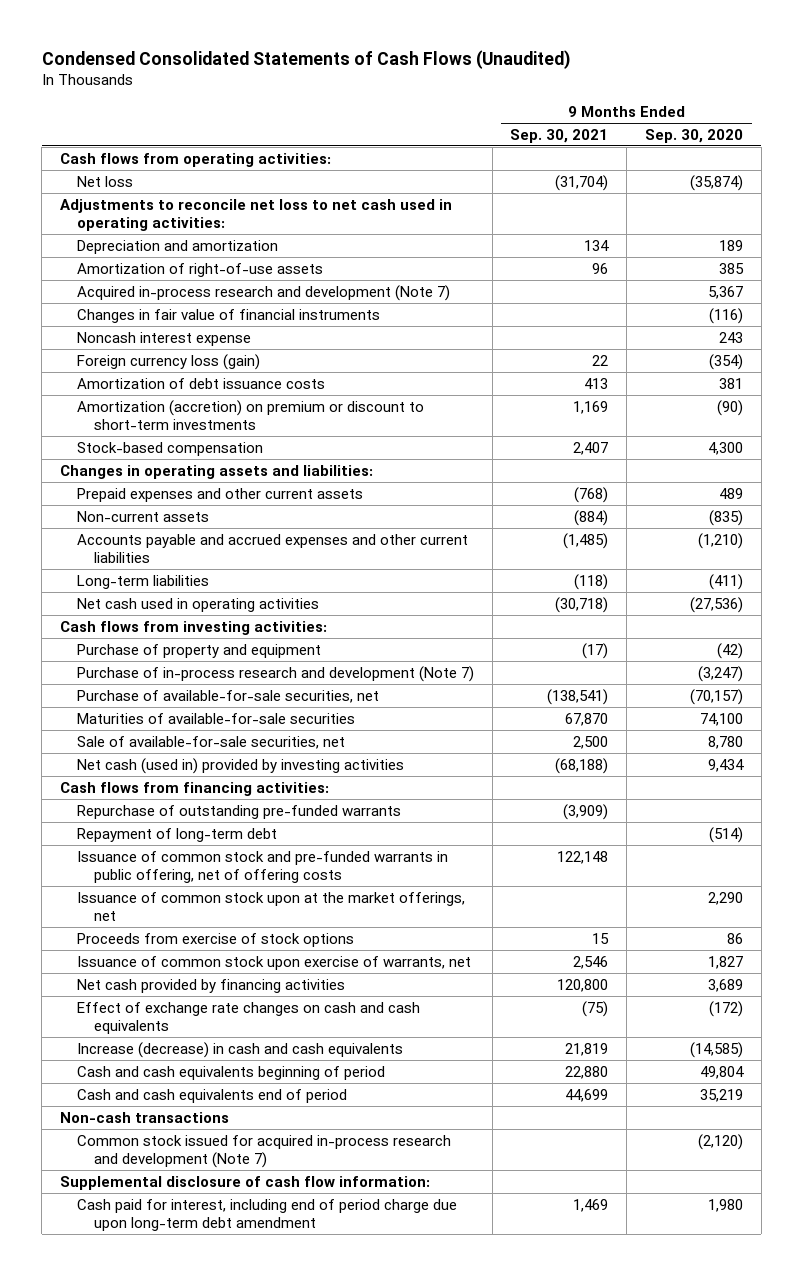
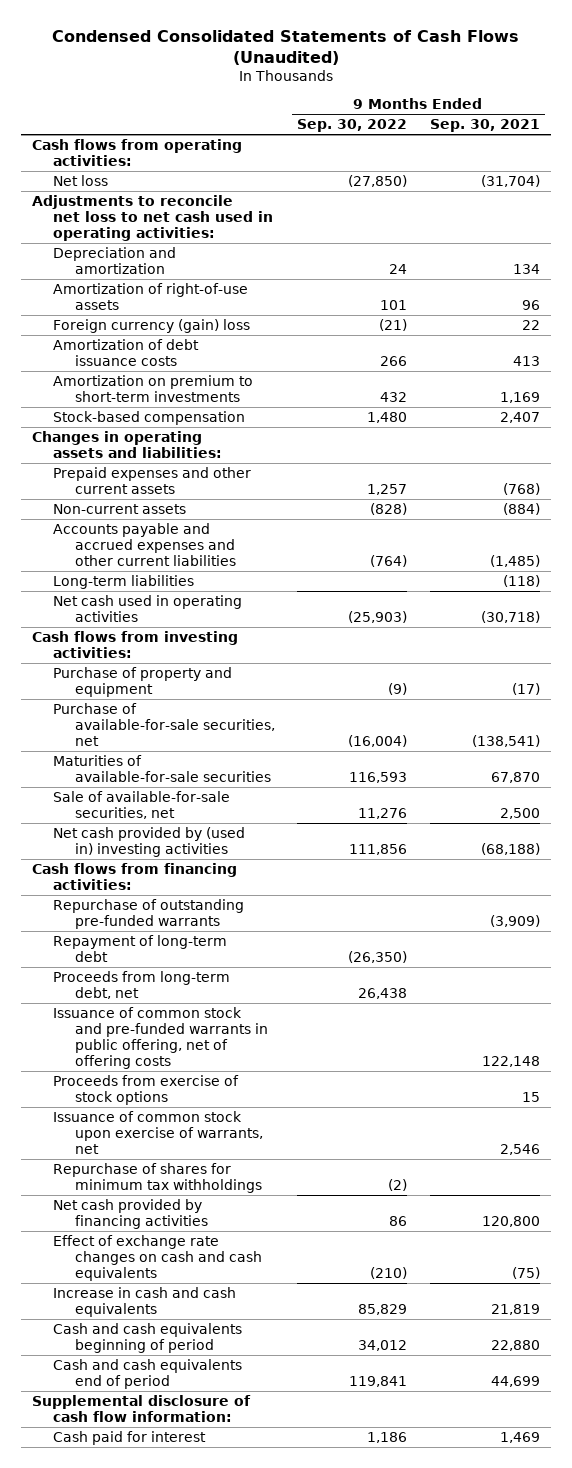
[644,128,743,143] Sep. 30, 2020 -> none
none -> [297,119,408,133] Sep. 30, 2022
[77,284,451,301] Acquired in-process research and development (Note 7) -> none
[77,308,381,323] Changes in fair value of financial instruments -> none
[77,331,252,346] Noncash interest expense -> none
[77,353,261,370] Foreign currency loss (gain) -> [53,318,251,333] Foreign currency (gain) loss
[77,399,425,430] Amortization (accretion) on premium or discount to short-term investments -> [53,374,254,402] Amortization on premium to short-term investments
[77,665,475,682] Purchase of in-process research and development (Note 7) -> none
[77,757,405,774] Net cash (used in) provided by investing activities -> [53,826,246,857] Net cash provided by (used in) investing activities
none -> [53,970,231,999] Proceeds from long-term debt, net
[77,891,466,921] Issuance of common stock upon at the market offerings, net -> none
none -> [53,1162,262,1193] Repurchase of shares for minimum tax withholdings
[77,1041,404,1058] Increase (decrease) in cash and cash equivalents -> [53,1286,237,1317] Increase in cash and cash equivalents
[59,1111,229,1123] Non-cash transactions -> none
[77,1134,452,1168] Common stock issued for acquired in-process research and development (Note 7) -> none
[77,1198,458,1231] Cash paid for interest, including end of period charge due upon long-term debt amendment -> [53,1430,207,1445] Cash paid for interest

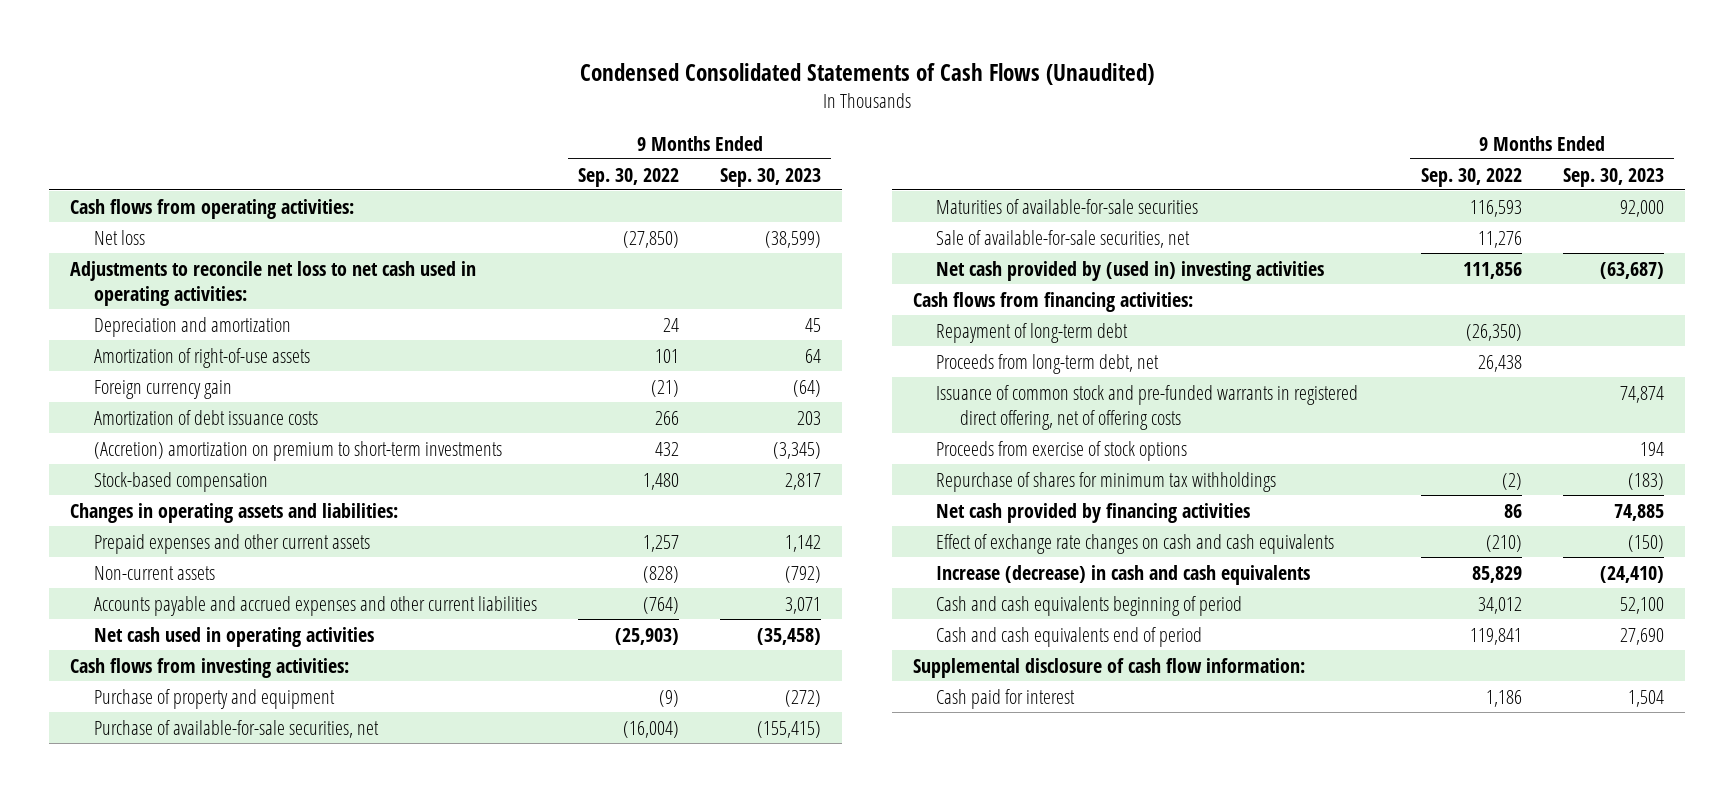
[429,119,540,133] Sep. 30, 2021 -> none
none -> [720,167,822,187] Sep. 30, 2023
[53,318,251,333] Foreign currency (gain) loss -> [93,379,232,399] Foreign currency gain
[53,374,254,402] Amortization on premium to short-term investments -> [93,440,502,461] (Accretion) amortization on premium to short-term investments
[53,574,195,589] Long-term liabilities -> none
[53,898,245,929] Repurchase of outstanding pre-funded warrants -> none
[53,1006,268,1069] Issuance of common stock and pre-funded warrants in public offering, net of offering costs -> [936,384,1359,431] Issuance of common stock and pre-funded warrants in registered direct offering, net of offering costs
[53,1110,263,1154] Issuance of common stock upon exercise of warrants, net -> none
[53,1286,237,1317] Increase in cash and cash equivalents -> [936,564,1311,585] Increase (decrease) in cash and cash equivalents

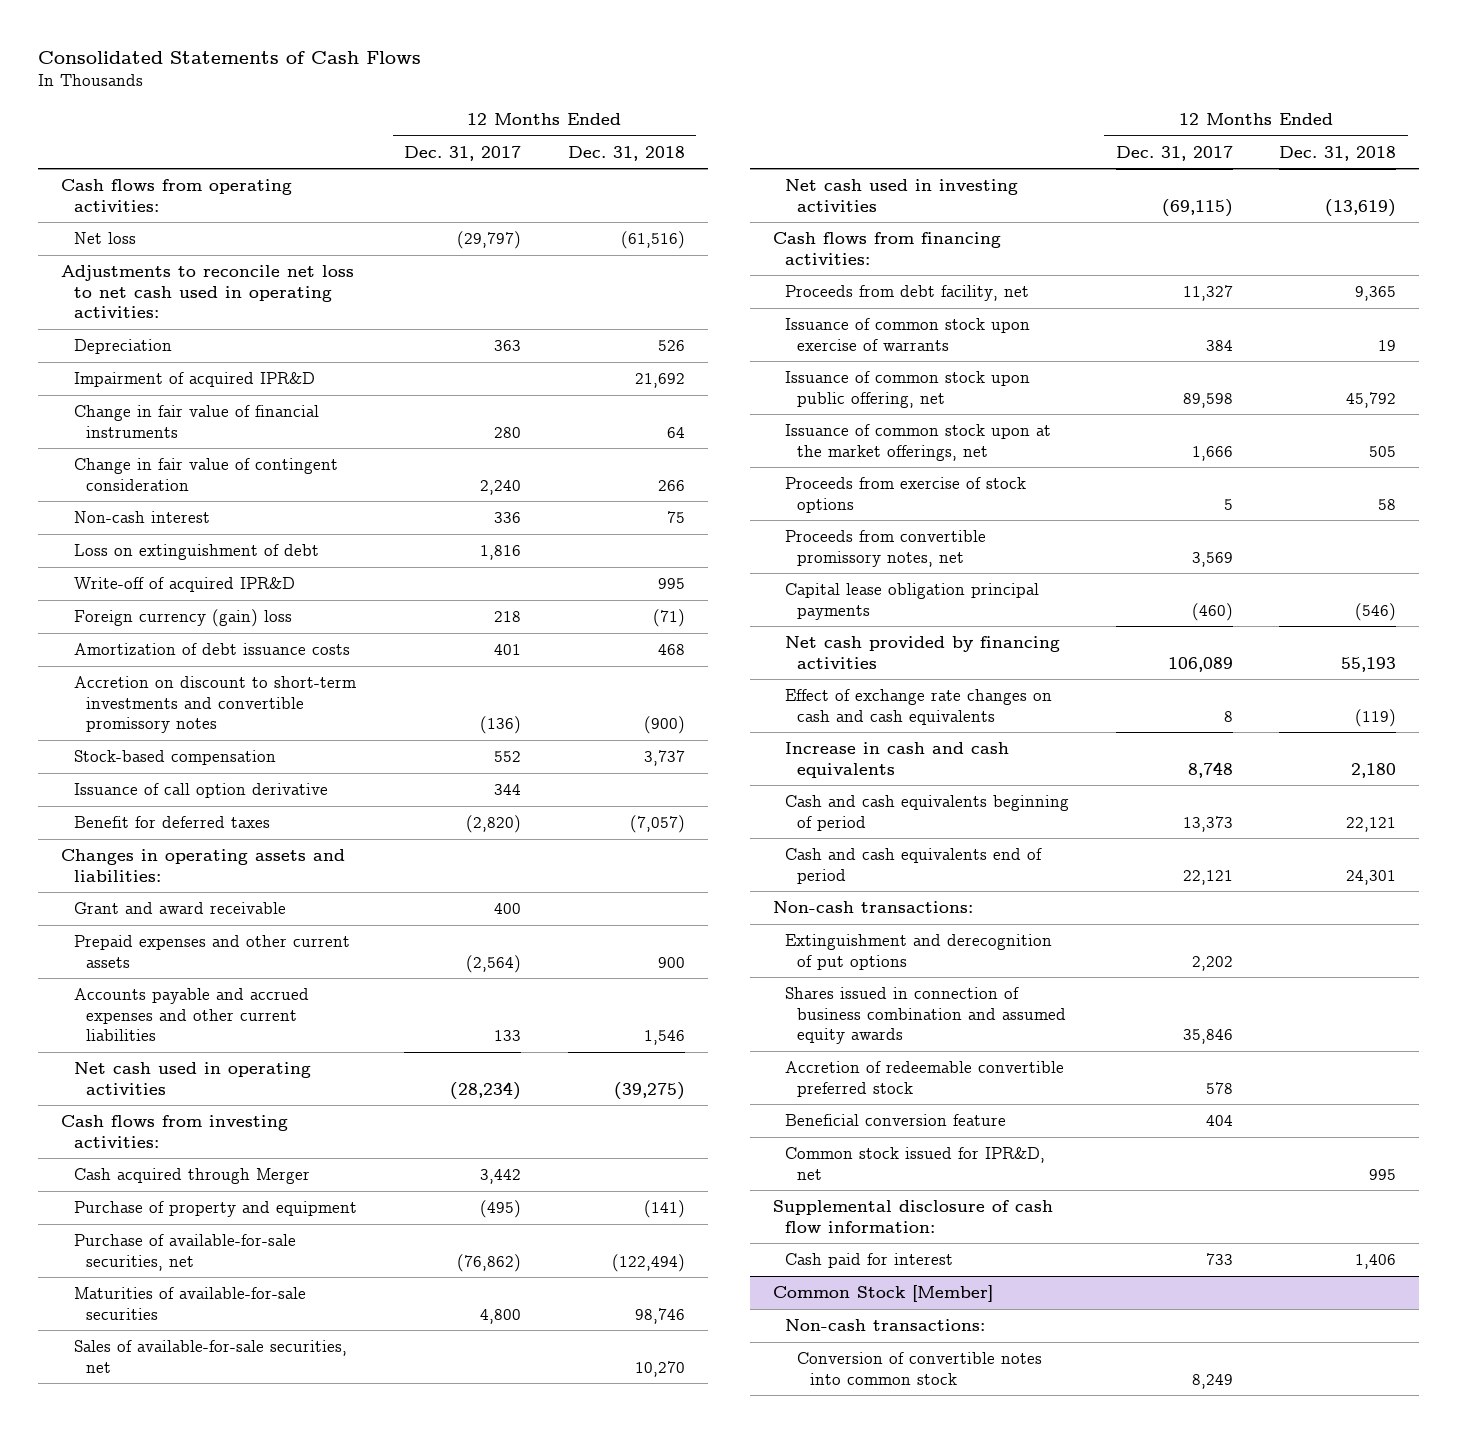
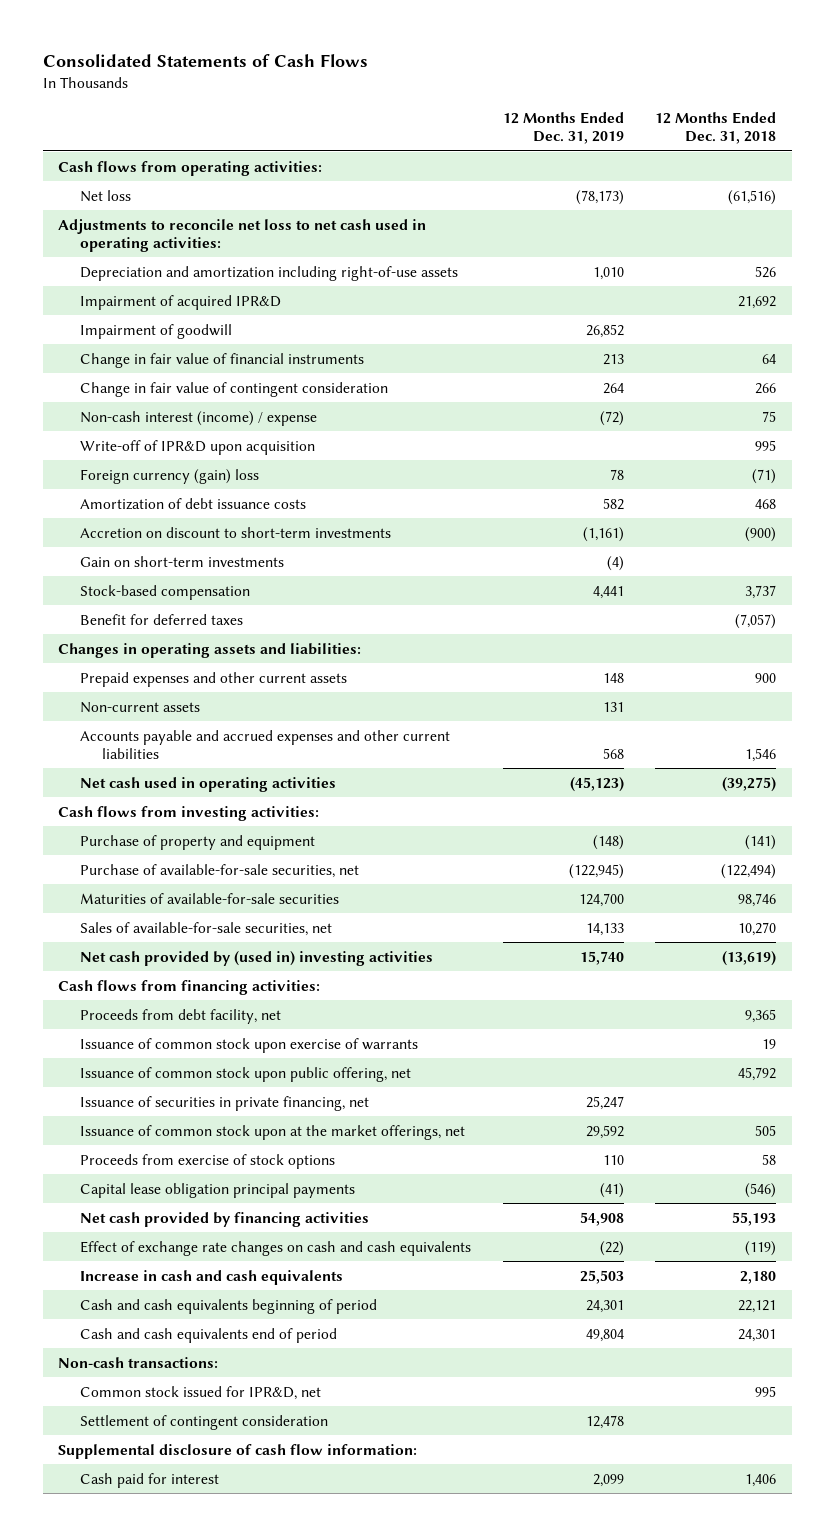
[404,145,522,161] Dec. 31, 2017 -> none
none -> [502,111,624,144] 12 Months Ended Dec. 31, 2019
[73,339,172,355] Depreciation -> [79,265,458,281] Depreciation and amortization including right-of-use assets
none -> [79,323,232,339] Impairment of goodwill
[73,544,319,561] Loss on extinguishment of debt -> none
[73,511,210,524] Non-cash interest -> [79,410,317,426] Non-cash interest (income) / expense
[73,577,295,593] Write-off of acquired IPR&D -> [79,439,315,455] Write-off of IPR&D upon acquisition
[73,676,356,734] Accretion on discount to short-term investments and convertible promissory notes -> [79,526,391,538] Accretion on discount to short-term investments
none -> [79,555,284,567] Gain on short-term investments
[73,783,328,799] Issuance of call option derivative -> none
[73,902,286,915] Grant and award receivable -> none
none -> [79,701,200,713] Non-current assets
[73,1168,310,1185] Cash acquired through Merger -> none
[785,179,1019,212] Net cash used in investing activities -> [79,950,433,966] Net cash provided by (used in) investing activities
none -> [79,1095,369,1111] Issuance of securities in private financing, net
[785,530,987,567] Proceeds from convertible promissory notes, net -> none
[785,934,1053,970] Extinguishment and derecognition of put options -> none
[785,987,1067,1045] Shares issued in connection of business combination and assumed equity awards -> none
[785,1061,1065,1097] Accretion of redeemable convertible preferred stock -> none
[785,1114,1007,1127] Beneficial conversion feature -> none
none -> [79,1414,328,1430] Settlement of contingent consideration
[772,1285,993,1303] Common Stock [Member] -> none
[785,1319,986,1332] Non-cash transactions: -> none
[797,1352,1043,1385] Conversion of convertible notes into common stock -> none

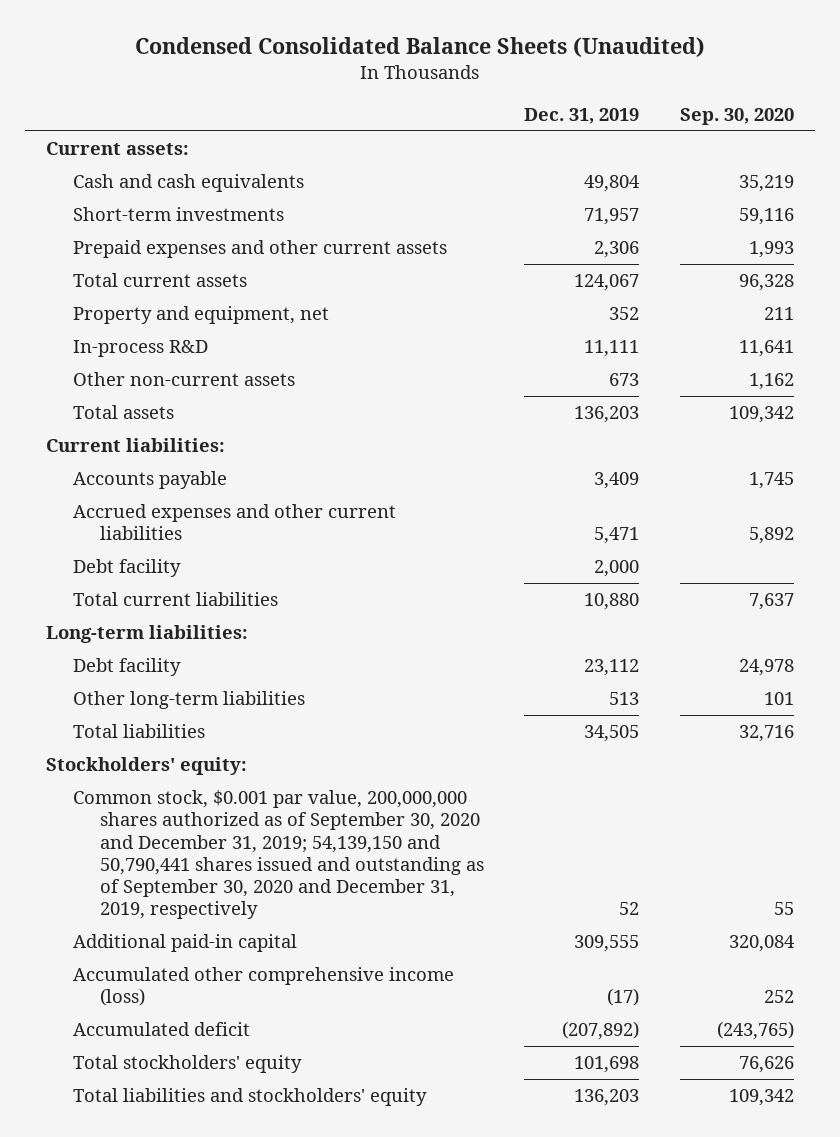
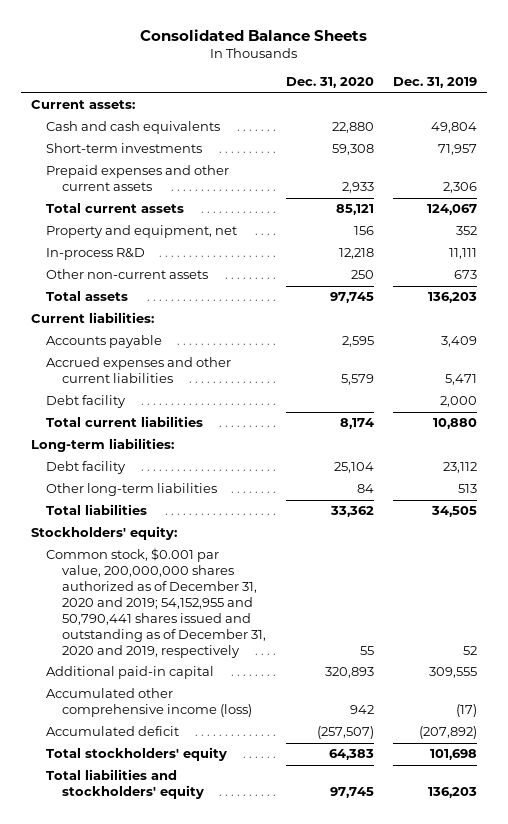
[134,37,705,58] Condensed Consolidated Balance Sheets (Unaudited) -> [139,28,367,41] Consolidated Balance Sheets
[680,108,795,126] Sep. 30, 2020 -> none
none -> [285,77,374,89] Dec. 31, 2020
[72,790,484,920] Common stock, $0.001 par value, 200,000,000 shares authorized as of September 30, 2020 and December 31, 2019; 54,139,150 and 50,790,441 shares issued and outstanding as of September 30, 2020 and December 31, 2019, respectively -> [46,548,267,658] Common stock, $0.001 par value, 200,000,000 shares authorized as of December 31, 2020 and 2019; 54,152,955 and 50,790,441 shares issued and outstanding as of December 31, 2020 and 2019, respectively

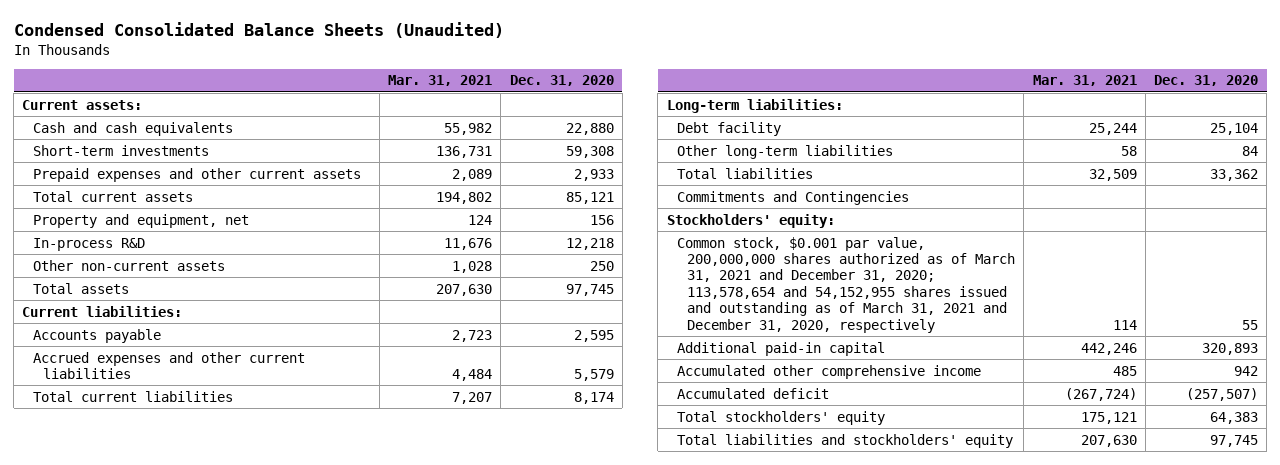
[139,28,367,41] Consolidated Balance Sheets -> [13,21,504,38] Condensed Consolidated Balance Sheets (Unaudited)
[393,77,478,89] Dec. 31, 2019 -> none
none -> [388,75,493,87] Mar. 31, 2021
[46,395,127,409] Debt facility -> none
none -> [676,190,909,205] Commitments and Contingencies
[46,548,267,658] Common stock, $0.001 par value, 200,000,000 shares authorized as of December 31, 2020 and 2019; 54,152,955 and 50,790,441 shares issued and outstanding as of December 31, 2020 and 2019, respectively -> [676,236,1016,333] Common stock, $0.001 par value, 200,000,000 shares authorized as of March 31, 2021 and December 31, 2020; 113,578,654 and 54,152,955 shares issued and outstanding as of March 31, 2021 and December 31, 2020, respectively
[46,688,253,718] Accumulated other comprehensive income (loss) -> [676,364,981,379] Accumulated other comprehensive income

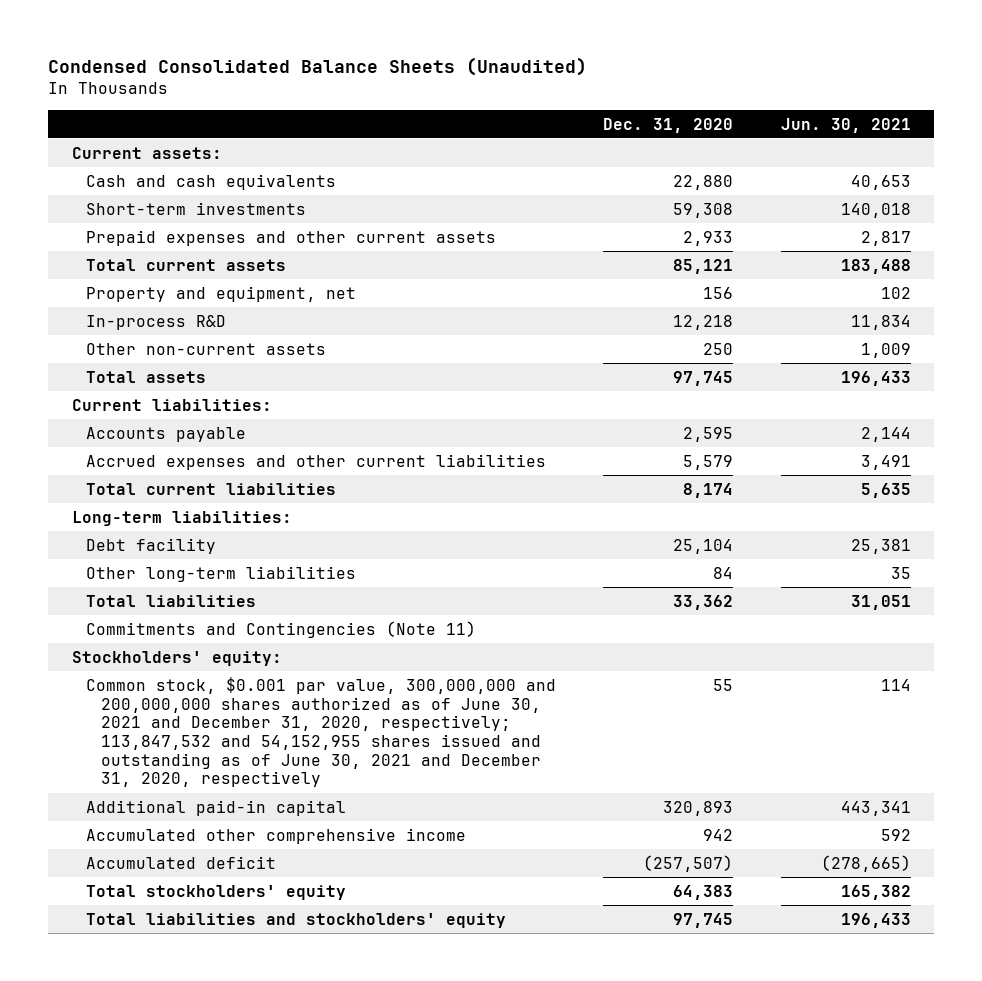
[388,75,493,87] Mar. 31, 2021 -> none
none -> [780,117,911,133] Jun. 30, 2021
[676,190,909,205] Commitments and Contingencies -> [86,620,477,638] Commitments and Contingencies (Note 11)
[676,236,1016,333] Common stock, $0.001 par value, 200,000,000 shares authorized as of March 31, 2021 and December 31, 2020; 113,578,654 and 54,152,955 shares issued and outstanding as of March 31, 2021 and December 31, 2020, respectively -> [86,676,557,788] Common stock, $0.001 par value, 300,000,000 and 200,000,000 shares authorized as of June 30, 2021 and December 31, 2020, respectively; 113,847,532 and 54,152,955 shares issued and outstanding as of June 30, 2021 and December 31, 2020, respectively

